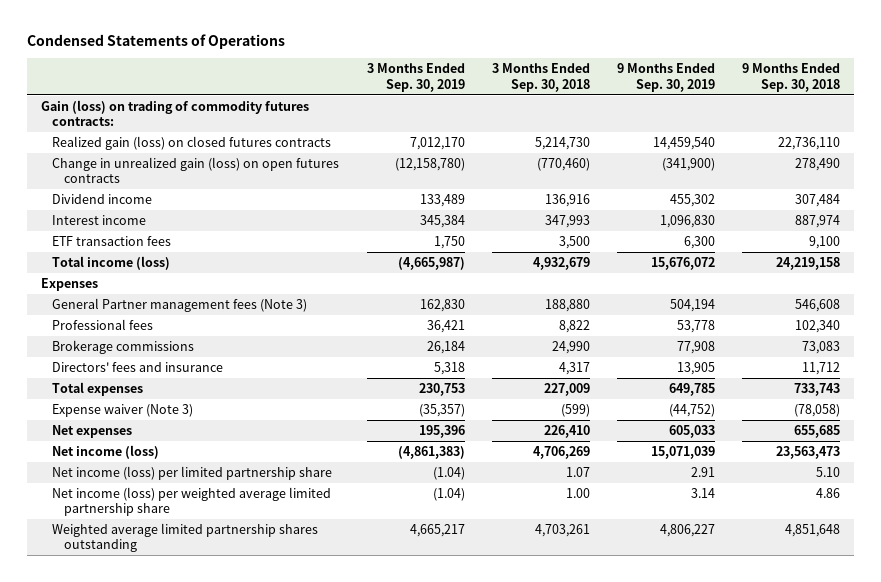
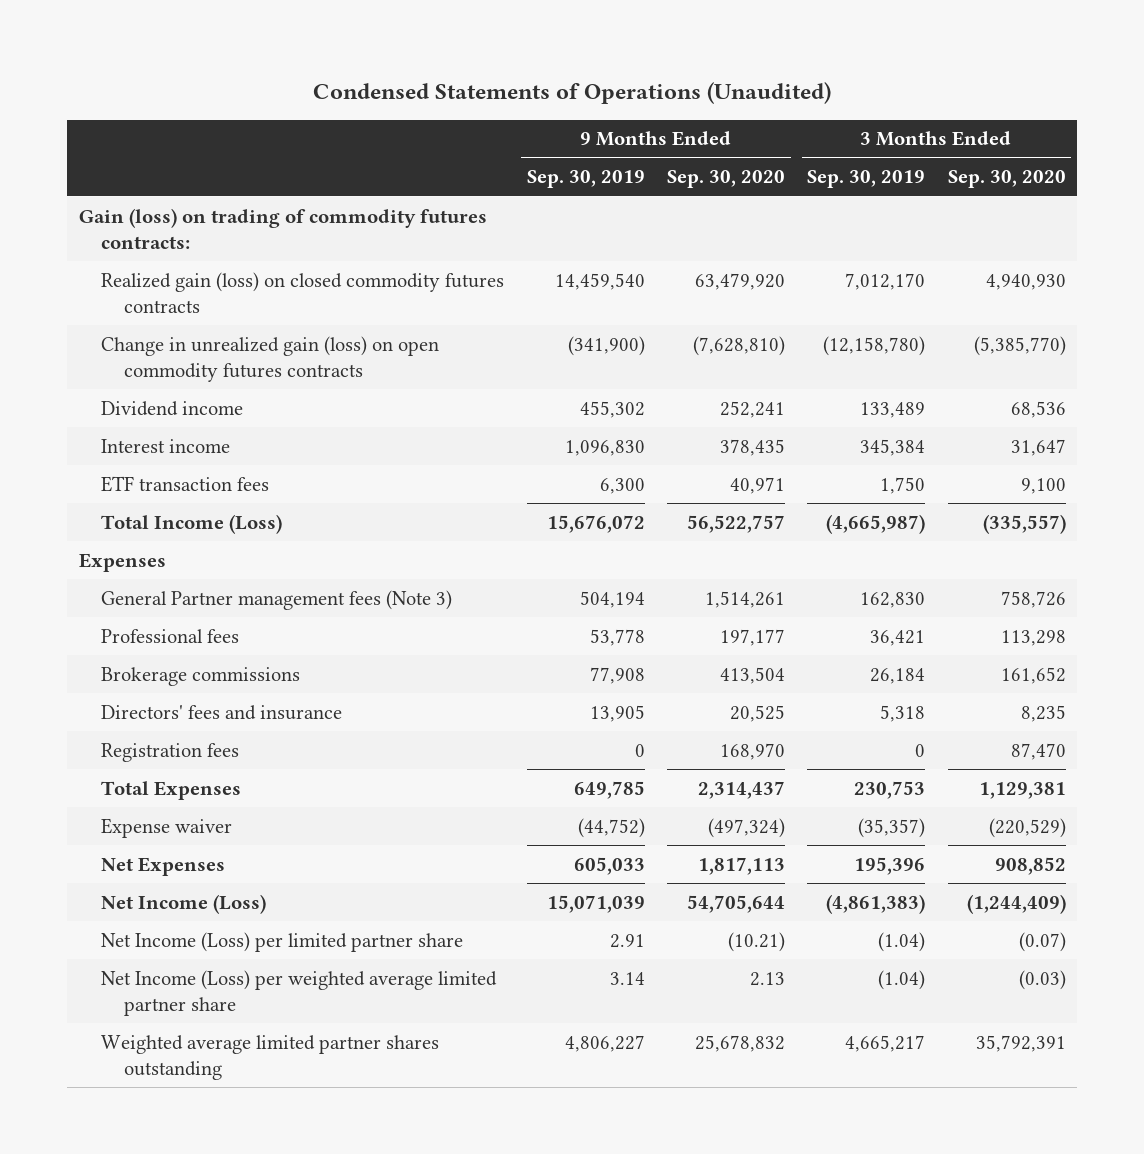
[27,34,286,50] Condensed Statements of Operations -> [313,82,832,105] Condensed Statements of Operations (Unaudited)
[491,63,590,92] 3 Months Ended Sep. 30, 2018 -> none
[742,63,841,92] 9 Months Ended Sep. 30, 2018 -> none
none -> [667,170,786,189] Sep. 30, 2020
none -> [947,170,1066,189] Sep. 30, 2020
[52,135,332,150] Realized gain (loss) on closed futures contracts -> [101,271,505,313] Realized gain (loss) on closed commodity futures contracts
[52,156,340,184] Change in unrealized gain (loss) on open futures contracts -> [101,335,440,382] Change in unrealized gain (loss) on open commodity futures contracts
[52,255,171,270] Total income (loss) -> [101,513,283,534] Total Income (Loss)
none -> [101,742,240,762] Registration fees
[52,381,144,396] Total expenses -> [101,780,242,800] Total Expenses
[52,403,194,417] Expense waiver (Note 3) -> [101,817,233,838] Expense waiver
[52,424,133,438] Net expenses -> [101,856,226,876] Net Expenses
[52,444,160,459] Net income (loss) -> [101,893,267,914] Net Income (Loss)
[52,465,333,480] Net income (loss) per limited partnership share -> [101,931,464,952] Net Income (Loss) per limited partner share
[52,486,332,517] Net income (loss) per weighted average limited partnership share -> [101,969,498,1016] Net Income (Loss) per weighted average limited partner share
[52,522,319,553] Weighted average limited partnership shares outstanding -> [101,1034,440,1080] Weighted average limited partner shares outstanding

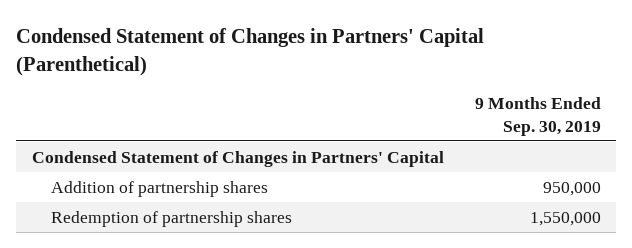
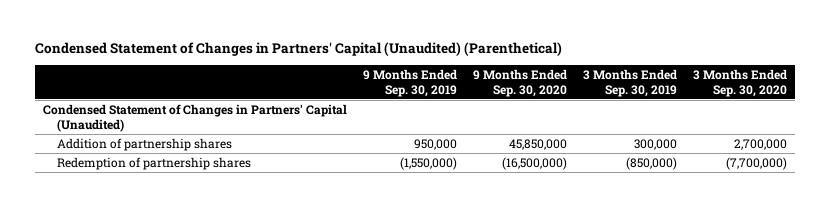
[15,28,484,76] Condensed Statement of Changes in Partners' Capital (Parenthetical) -> [34,42,562,57] Condensed Statement of Changes in Partners' Capital (Unaudited) (Parenthetical)
none -> [473,68,568,97] 9 Months Ended Sep. 30, 2020
none -> [583,68,678,97] 3 Months Ended Sep. 30, 2019
none -> [693,68,788,97] 3 Months Ended Sep. 30, 2020
[31,150,444,167] Condensed Statement of Changes in Partners' Capital -> [42,103,347,132] Condensed Statement of Changes in Partners' Capital (Unaudited)
[529,211,601,226] 1,550,000 -> [399,156,457,170] (1,550,000)

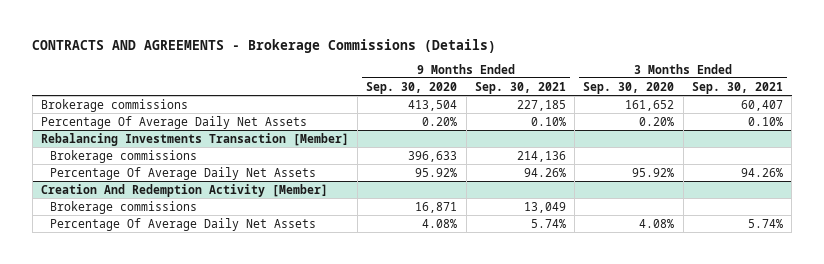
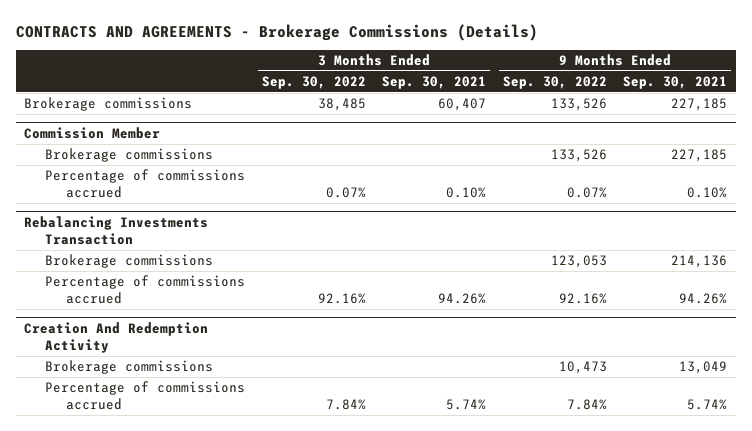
[366,81,458,94] Sep. 30, 2020 -> none
[583,81,675,94] Sep. 30, 2020 -> none
none -> [261,76,366,90] Sep. 30, 2022
none -> [502,76,607,90] Sep. 30, 2022
[40,115,307,129] Percentage Of Average Daily Net Assets -> none
none -> [24,126,161,139] Commission Member
none -> [45,148,214,163] Brokerage commissions
none -> [45,169,246,199] Percentage of commissions accrued
[40,132,349,146] Rebalancing Investments Transaction [Member] -> [24,215,209,245] Rebalancing Investments Transaction
[49,166,316,180] Percentage Of Average Daily Net Assets -> [45,275,246,305] Percentage of commissions accrued
[40,183,328,197] Creation And Redemption Activity [Member] -> [24,321,209,353] Creation And Redemption Activity
[49,217,316,231] Percentage Of Average Daily Net Assets -> [45,381,246,411] Percentage of commissions accrued

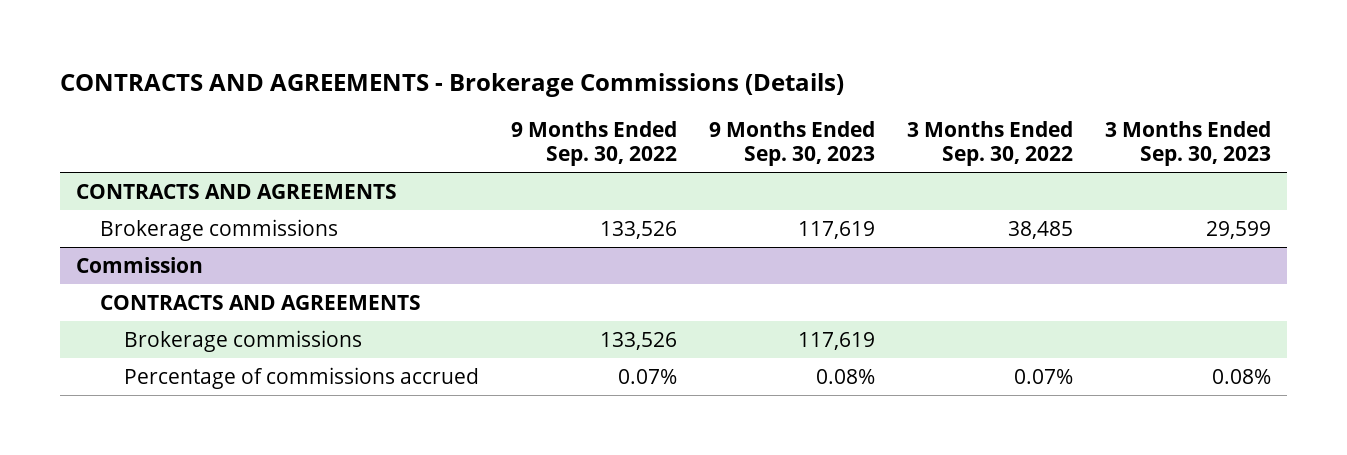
[382,76,487,90] Sep. 30, 2021 -> none
[623,76,728,90] Sep. 30, 2021 -> none
none -> [709,121,876,166] 9 Months Ended Sep. 30, 2023
none -> [1105,121,1272,166] 3 Months Ended Sep. 30, 2023
none -> [75,183,397,199] CONTRACTS AND AGREEMENTS
[24,126,161,139] Commission Member -> [75,256,203,273] Commission
none -> [100,294,422,310] CONTRACTS AND AGREEMENTS
[24,215,209,245] Rebalancing Investments Transaction -> none
[45,254,214,269] Brokerage commissions -> none
[45,275,246,305] Percentage of commissions accrued -> none
[24,321,209,353] Creation And Redemption Activity -> none
[45,360,214,375] Brokerage commissions -> none
[45,381,246,411] Percentage of commissions accrued -> none

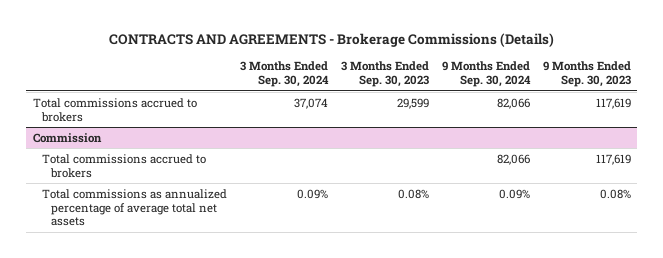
[511,121,678,166] 9 Months Ended Sep. 30, 2022 -> none
[907,121,1074,166] 3 Months Ended Sep. 30, 2022 -> none
none -> [239,61,329,88] 3 Months Ended Sep. 30, 2024
none -> [441,61,531,88] 9 Months Ended Sep. 30, 2024
[75,183,397,199] CONTRACTS AND AGREEMENTS -> none
[100,218,339,241] Brokerage commissions -> [32,97,197,122] Total commissions accrued to brokers
[100,294,422,310] CONTRACTS AND AGREEMENTS -> none
[124,329,363,352] Brokerage commissions -> [41,153,206,178] Total commissions accrued to brokers
[124,366,480,389] Percentage of commissions accrued -> [41,188,227,227] Total commissions as annualized percentage of average total net assets

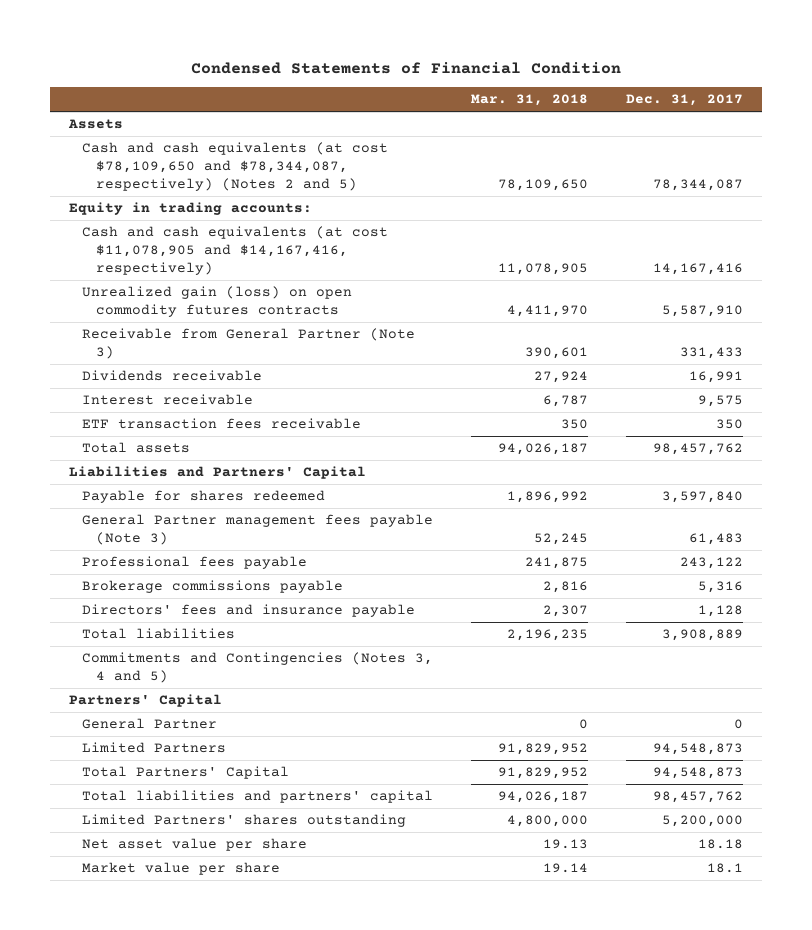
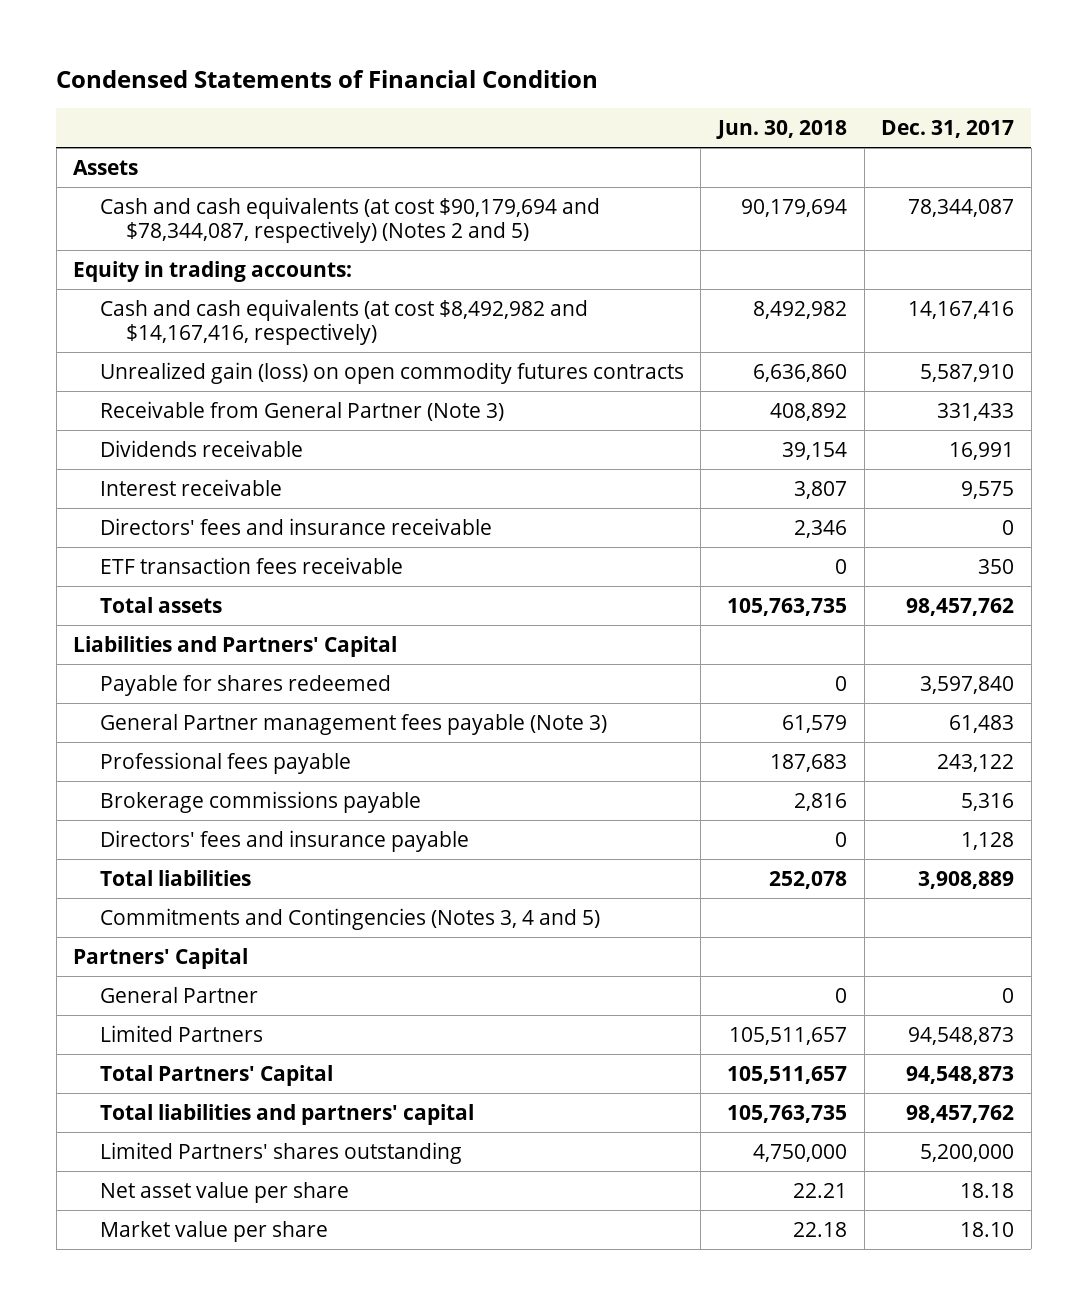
[471,94,589,107] Mar. 31, 2018 -> none
none -> [715,119,847,139] Jun. 30, 2018
[82,142,389,192] Cash and cash equivalents (at cost $78,109,650 and $78,344,087, respectively) (Notes 2 and 5) -> [99,196,600,244] Cash and cash equivalents (at cost $90,179,694 and $78,344,087, respectively) (Notes 2 and 5)
[82,226,389,276] Cash and cash equivalents (at cost $11,078,905 and $14,167,416, respectively) -> [99,298,588,346] Cash and cash equivalents (at cost $8,492,982 and $14,167,416, respectively)
none -> [99,517,492,535] Directors' fees and insurance receivable
[707,863,744,874] 18.1 -> [960,1221,1015,1237] 18.10

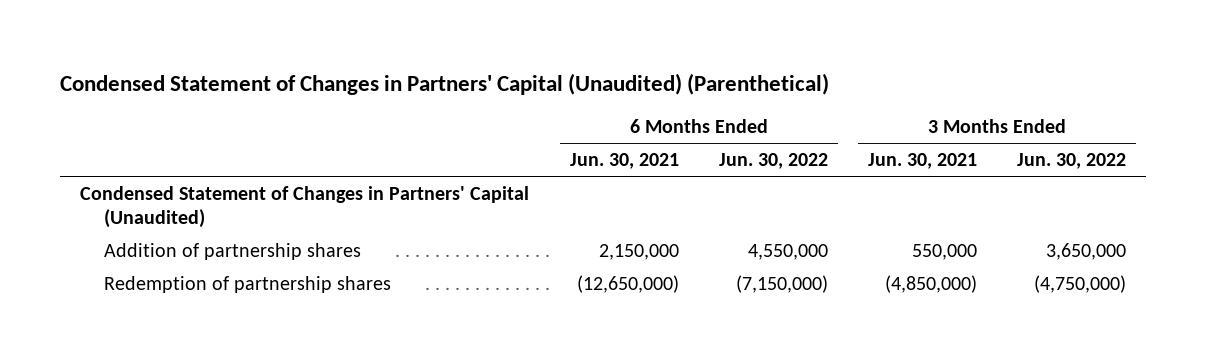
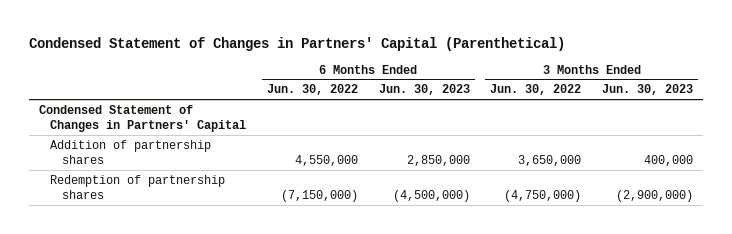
[60,72,830,95] Condensed Statement of Changes in Partners' Capital (Unaudited) (Parenthetical) -> [28,36,565,51] Condensed Statement of Changes in Partners' Capital (Parenthetical)
[569,153,679,170] Jun. 30, 2021 -> none
[868,153,978,170] Jun. 30, 2021 -> none
none -> [378,84,470,96] Jun. 30, 2023
none -> [602,84,694,96] Jun. 30, 2023
[80,185,530,229] Condensed Statement of Changes in Partners' Capital (Unaudited) -> [38,104,247,132] Condensed Statement of Changes in Partners' Capital

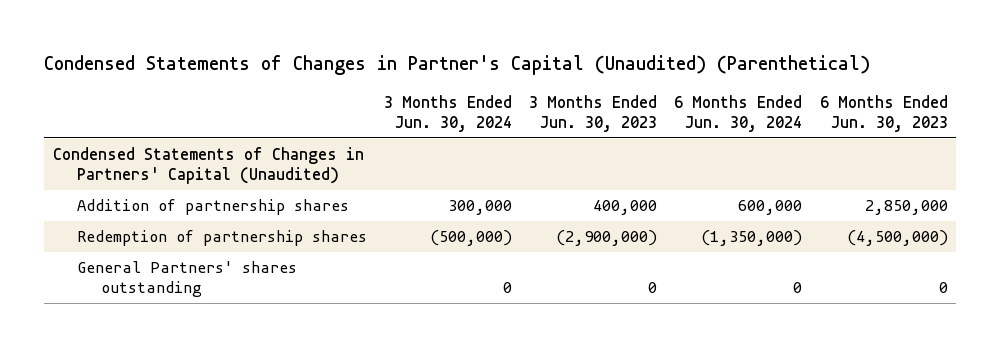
[28,36,565,51] Condensed Statement of Changes in Partners' Capital (Parenthetical) -> [44,55,871,76] Condensed Statements of Changes in Partner's Capital (Unaudited) (Parenthetical)
[266,84,358,96] Jun. 30, 2022 -> none
[490,84,582,96] Jun. 30, 2022 -> none
none -> [383,94,512,132] 3 Months Ended Jun. 30, 2024
none -> [674,94,803,132] 6 Months Ended Jun. 30, 2024
[38,104,247,132] Condensed Statement of Changes in Partners' Capital -> [53,147,365,185] Condensed Statements of Changes in Partners' Capital (Unaudited)
none -> [76,261,297,298] General Partners' shares outstanding

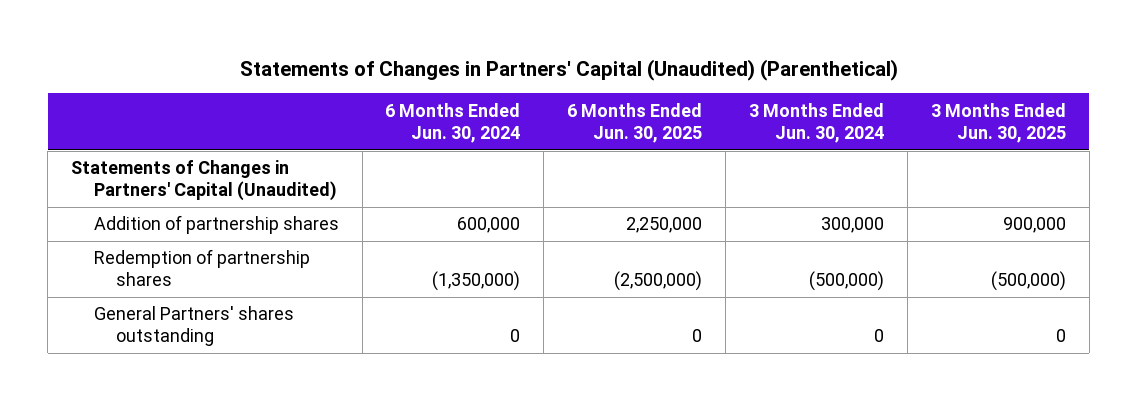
[44,55,871,76] Condensed Statements of Changes in Partner's Capital (Unaudited) (Parenthetical) -> [239,58,898,81] Statements of Changes in Partners' Capital (Unaudited) (Parenthetical)
[529,94,658,132] 3 Months Ended Jun. 30, 2023 -> none
[819,94,948,132] 6 Months Ended Jun. 30, 2023 -> none
none -> [567,102,703,143] 6 Months Ended Jun. 30, 2025
none -> [931,102,1067,143] 3 Months Ended Jun. 30, 2025
[53,147,365,185] Condensed Statements of Changes in Partners' Capital (Unaudited) -> [71,160,337,202] Statements of Changes in Partners' Capital (Unaudited)

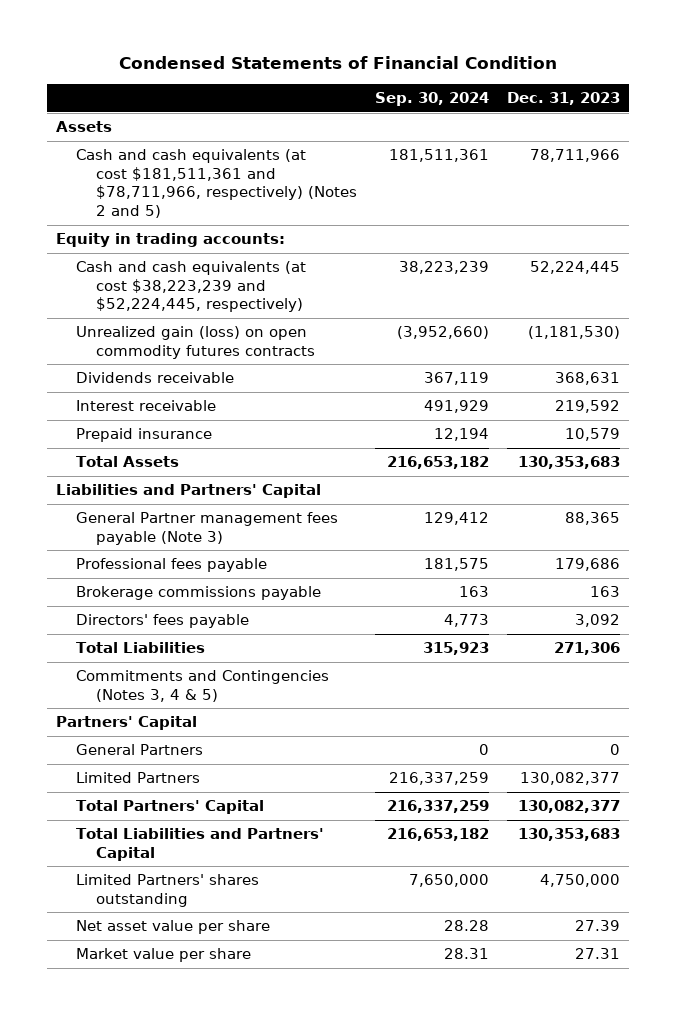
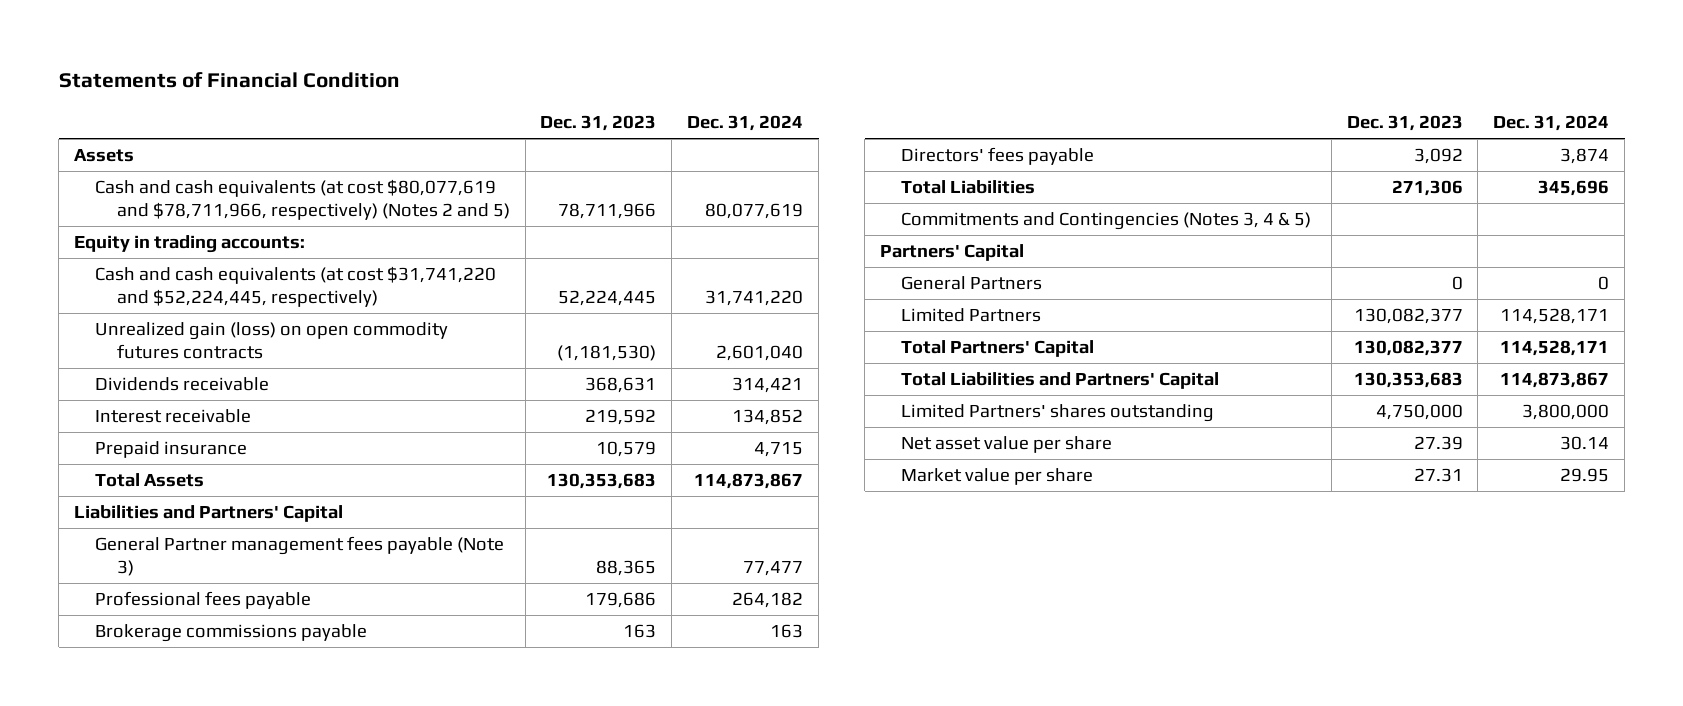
[118,56,557,70] Condensed Statements of Financial Condition -> [58,72,400,89] Statements of Financial Condition
[374,92,489,107] Sep. 30, 2024 -> none
none -> [687,114,804,131] Dec. 31, 2024
[75,149,357,219] Cash and cash equivalents (at cost $181,511,361 and $78,711,966, respectively) (Notes 2 and 5) -> [95,179,510,220] Cash and cash equivalents (at cost $80,077,619 and $78,711,966, respectively) (Notes 2 and 5)
[75,261,306,313] Cash and cash equivalents (at cost $38,223,239 and $52,224,445, respectively) -> [95,266,497,307] Cash and cash equivalents (at cost $31,741,220 and $52,224,445, respectively)

